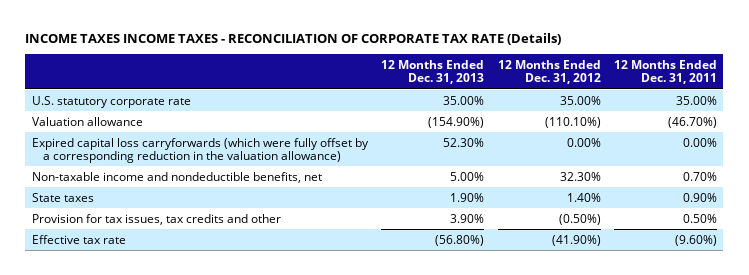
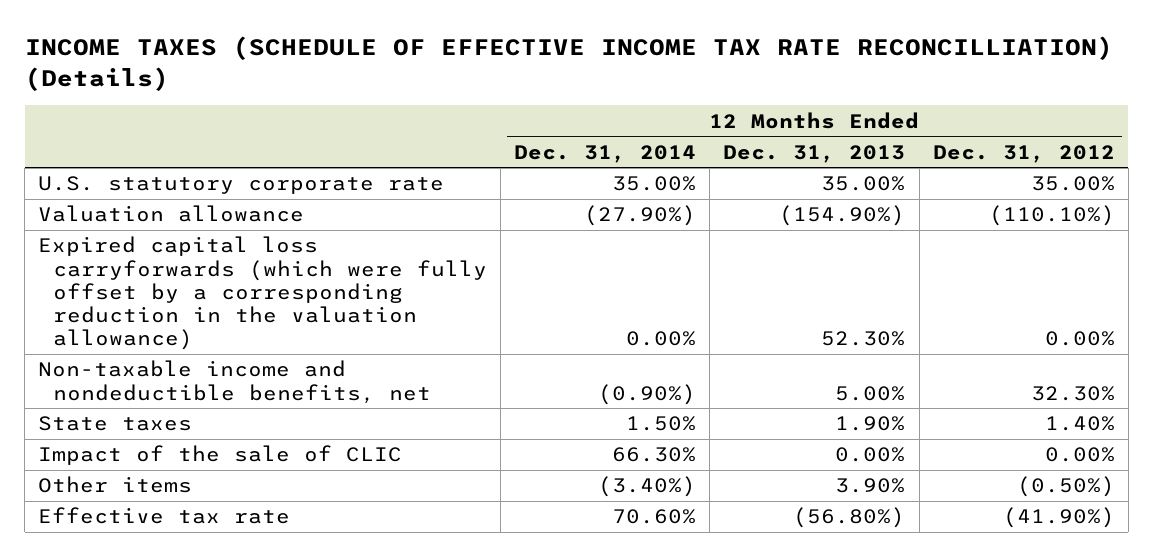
[25,32,562,45] INCOME TAXES INCOME TAXES - RECONCILIATION OF CORPORATE TAX RATE (Details) -> [24,36,1113,91] INCOME TAXES (SCHEDULE OF EFFECTIVE INCOME TAX RATE RECONCILLIATION) (Details)
[613,59,717,84] 12 Months Ended Dec. 31, 2011 -> none
none -> [514,144,697,163] Dec. 31, 2014
none -> [38,445,403,466] Impact of the sale of CLIC
[32,213,282,225] Provision for tax issues, tax credits and other -> [38,476,193,494] Other items

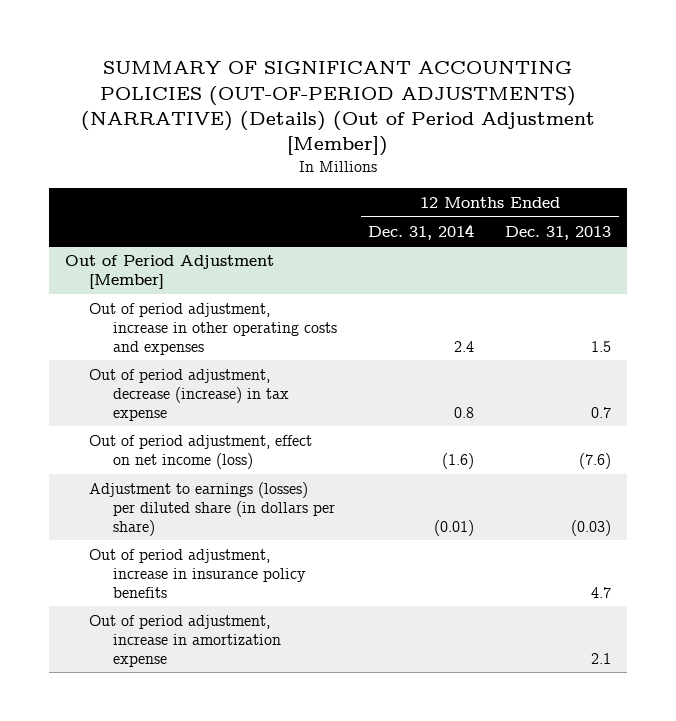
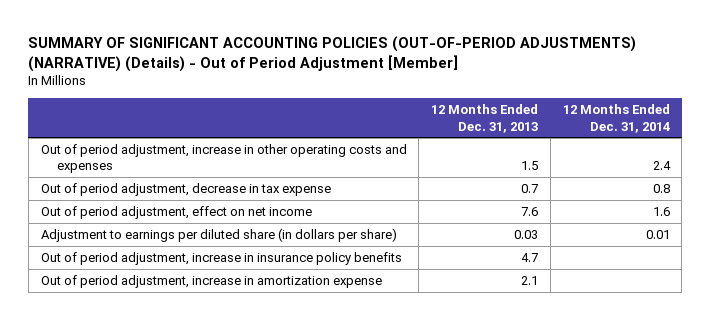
[80,61,595,156] SUMMARY OF SIGNIFICANT ACCOUNTING POLICIES (OUT-OF-PERIOD ADJUSTMENTS) (NARRATIVE) (Details) (Out of Period Adjustment [Member]) -> [28,36,637,73] SUMMARY OF SIGNIFICANT ACCOUNTING POLICIES (OUT-OF-PERIOD ADJUSTMENTS) (NARRATIVE) (Details) - Out of Period Adjustment [Member]
[64,254,274,289] Out of Period Adjustment [Member] -> none
[89,368,290,421] Out of period adjustment, decrease (increase) in tax expense -> [40,182,331,196] Out of period adjustment, decrease in tax expense
[89,434,313,469] Out of period adjustment, effect on net income (loss) -> [40,205,312,219] Out of period adjustment, effect on net income
[442,452,475,469] (1.6) -> [652,206,670,216] 1.6
[579,452,612,469] (7.6) -> [521,206,539,216] 7.6
[89,481,336,536] Adjustment to earnings (losses) per diluted share (in dollars per share) -> [40,227,397,242] Adjustment to earnings per diluted share (in dollars per share)
[434,519,475,536] (0.01) -> [645,229,670,239] 0.01
[571,519,612,536] (0.03) -> [514,229,539,239] 0.03

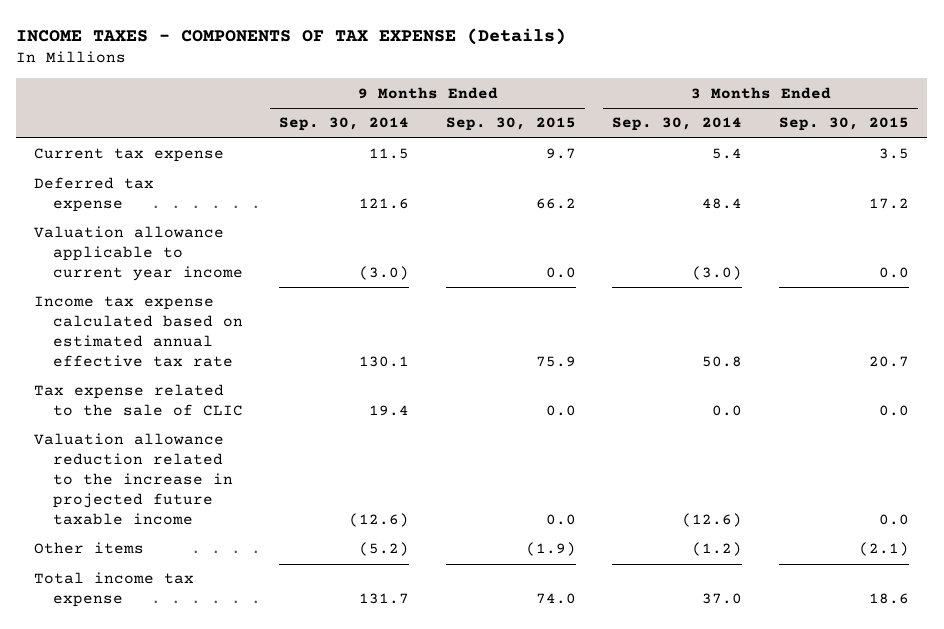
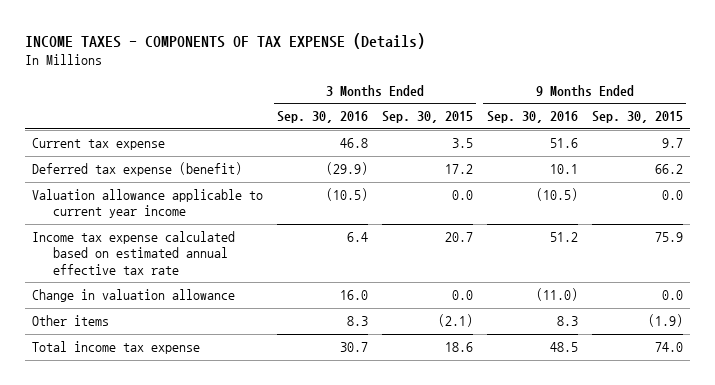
[279,117,410,132] Sep. 30, 2014 -> none
[612,117,743,132] Sep. 30, 2014 -> none
none -> [277,111,369,124] Sep. 30, 2016
none -> [486,111,578,124] Sep. 30, 2016
[34,177,155,213] Deferred tax expense -> [32,162,243,177] Deferred tax expense (benefit)
[34,384,243,417] Tax expense related to the sale of CLIC -> none
[34,433,233,525] Valuation allowance reduction related to the increase in projected future taxable income -> none
none -> [32,289,236,303] Change in valuation allowance

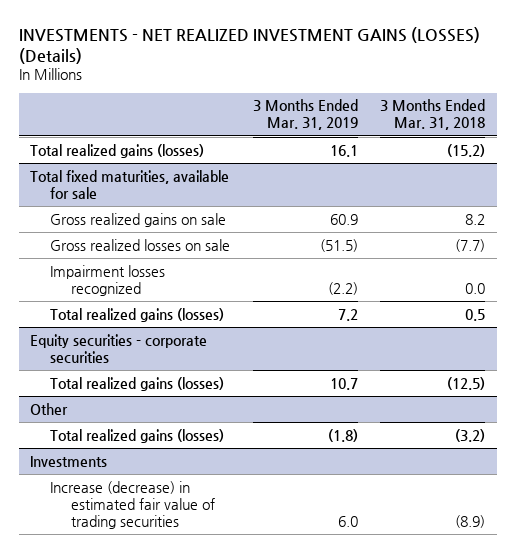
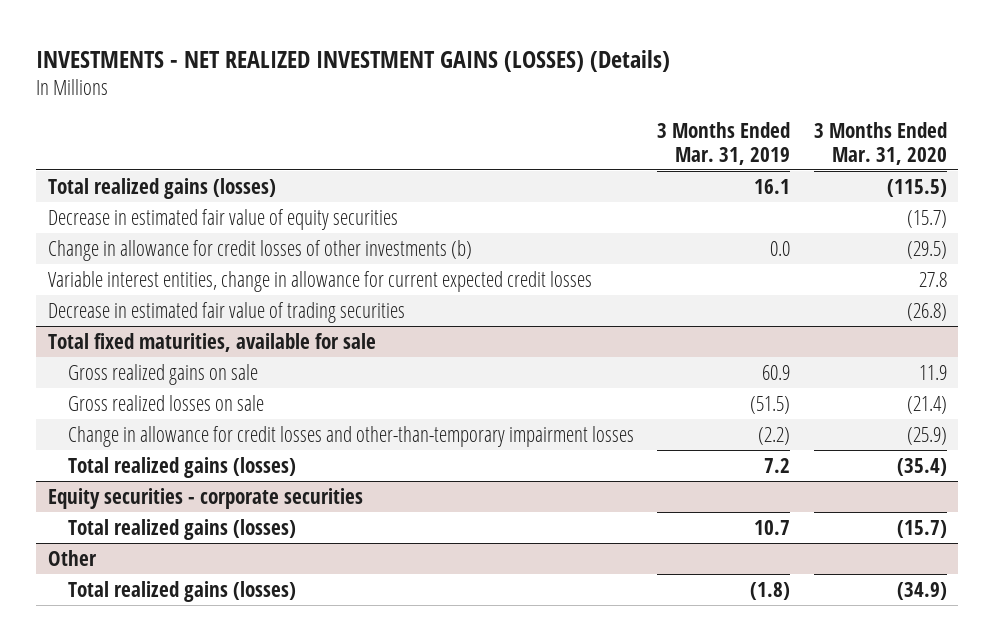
[380,99,486,131] 3 Months Ended Mar. 31, 2018 -> none
none -> [813,122,947,165] 3 Months Ended Mar. 31, 2020
none -> [47,208,398,230] Decrease in estimated fair value of equity securities
none -> [47,239,472,261] Change in allowance for credit losses of other investments (b)
none -> [47,270,592,292] Variable interest entities, change in allowance for current expected credit losses
none -> [47,301,405,323] Decrease in estimated fair value of trading securities
[50,264,166,296] Impairment losses recognized -> [67,425,634,447] Change in allowance for credit losses and other-than-temporary impairment losses
[30,455,108,467] Investments -> none
[50,480,215,530] Increase (decrease) in estimated fair value of trading securities -> none

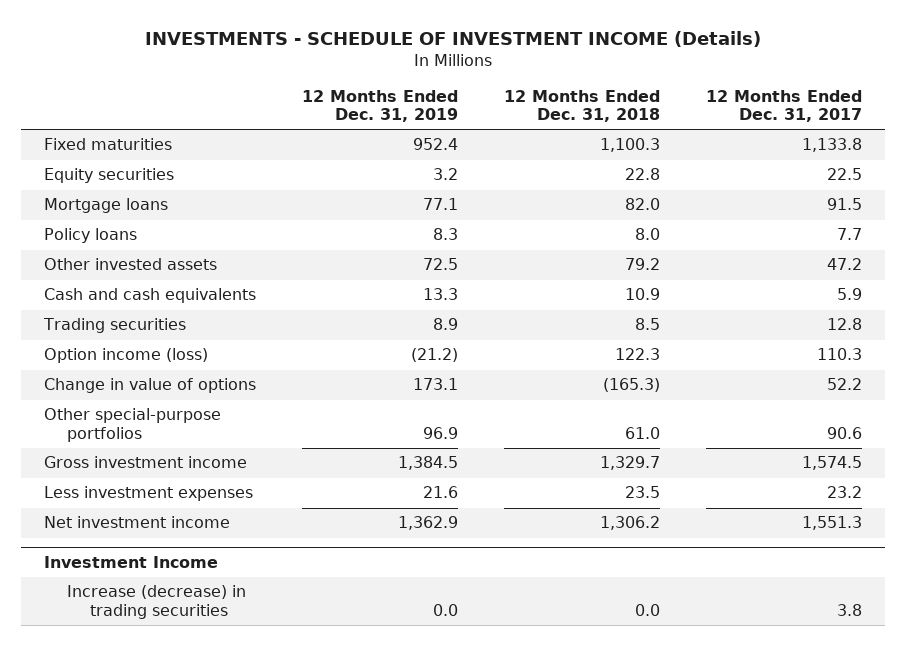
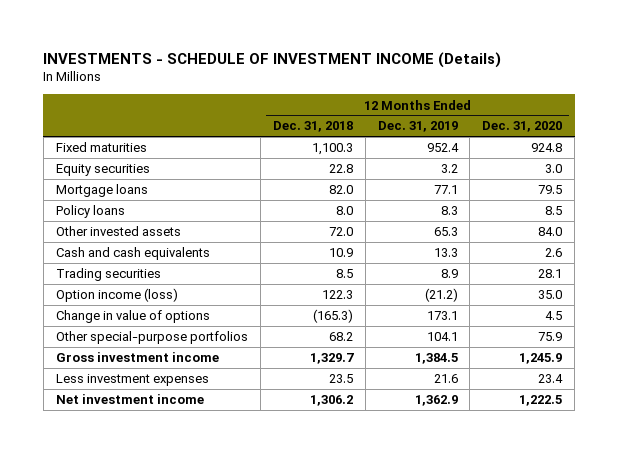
[706,89,863,122] 12 Months Ended Dec. 31, 2017 -> none
none -> [482,121,563,133] Dec. 31, 2020
[423,258,459,271] 72.5 -> [433,227,458,237] 65.3
[625,258,661,271] 79.2 -> [328,227,353,237] 72.0
[423,426,459,439] 96.9 -> [426,332,458,342] 104.1
[625,426,661,439] 61.0 -> [328,332,353,342] 68.2
[44,555,219,568] Investment Income -> none
[67,585,247,619] Increase (decrease) in trading securities -> none

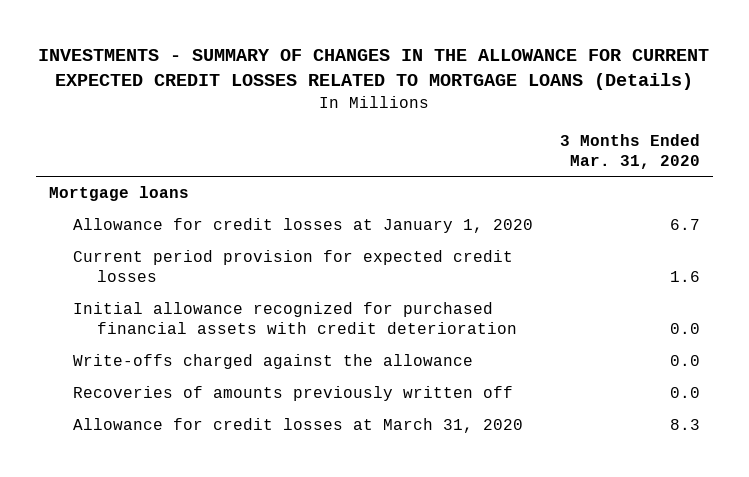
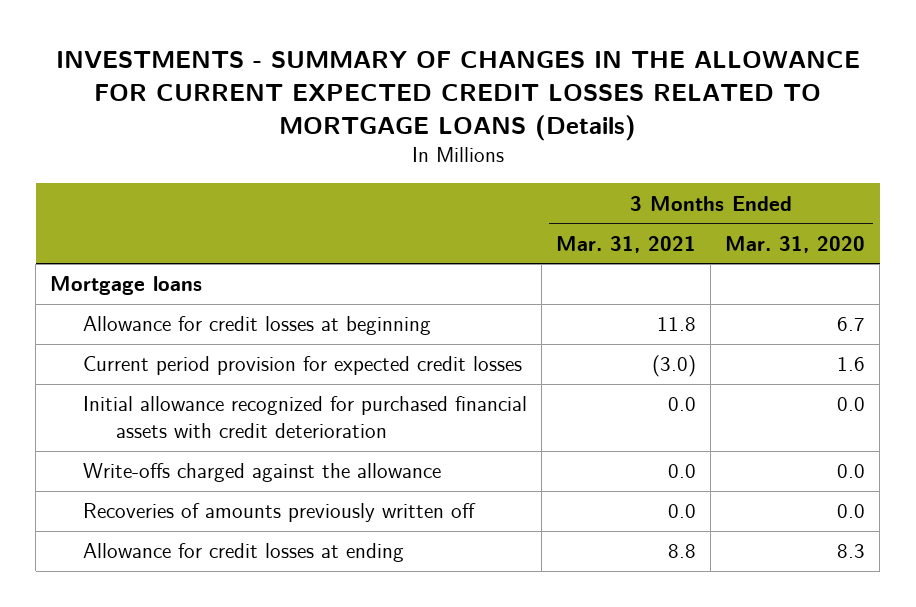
none -> [556,235,697,253] Mar. 31, 2021
[73,218,534,234] Allowance for credit losses at January 1, 2020 -> [83,316,432,336] Allowance for credit losses at beginning
[73,418,524,434] Allowance for credit losses at March 31, 2020 -> [83,543,405,563] Allowance for credit losses at ending

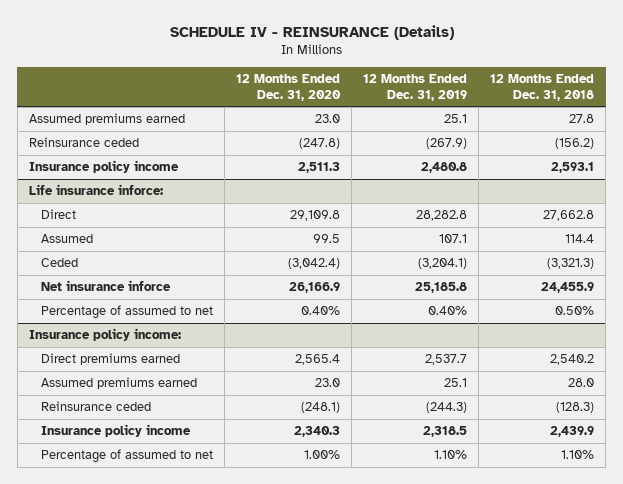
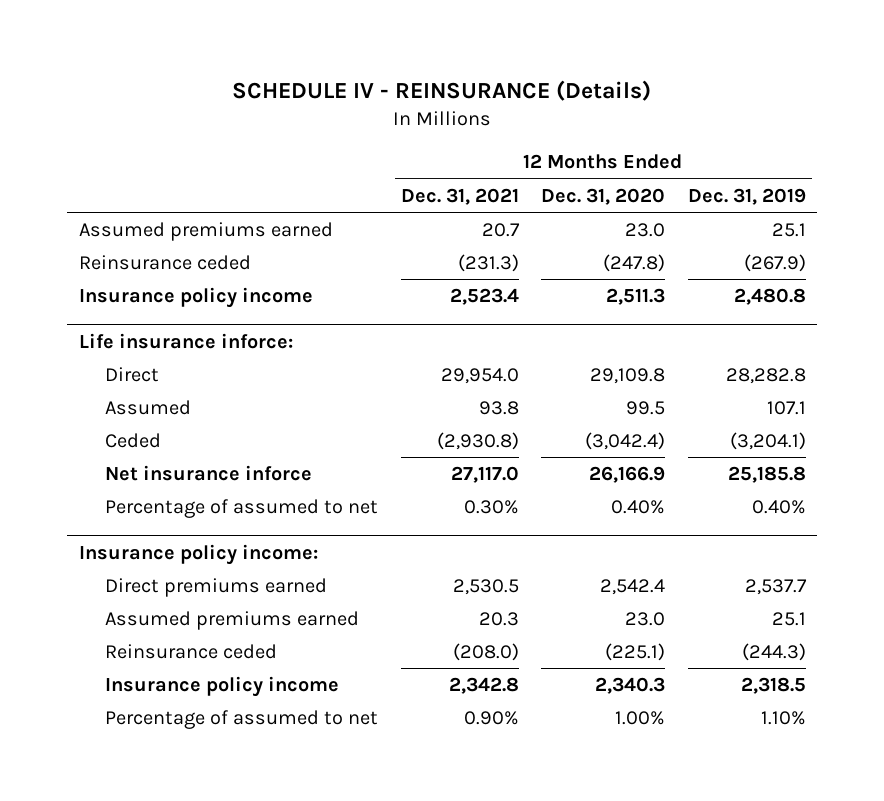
[490,74,595,101] 12 Months Ended Dec. 31, 2018 -> none
none -> [400,187,519,205] Dec. 31, 2021
[295,354,341,366] 2,565.4 -> [600,579,666,596] 2,542.4
[301,402,341,414] (248.1) -> [605,643,666,662] (225.1)

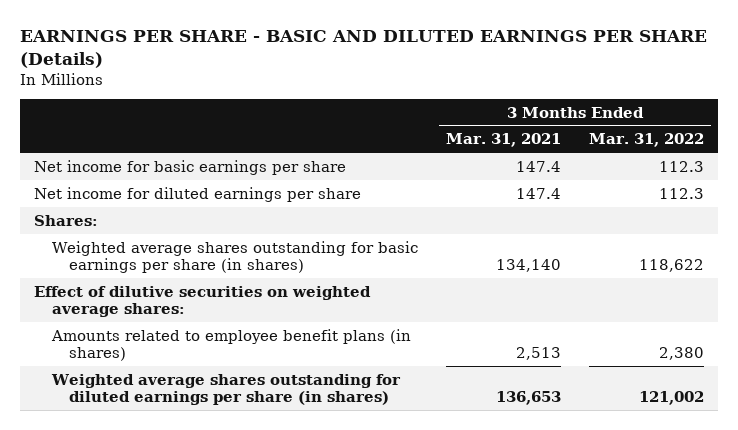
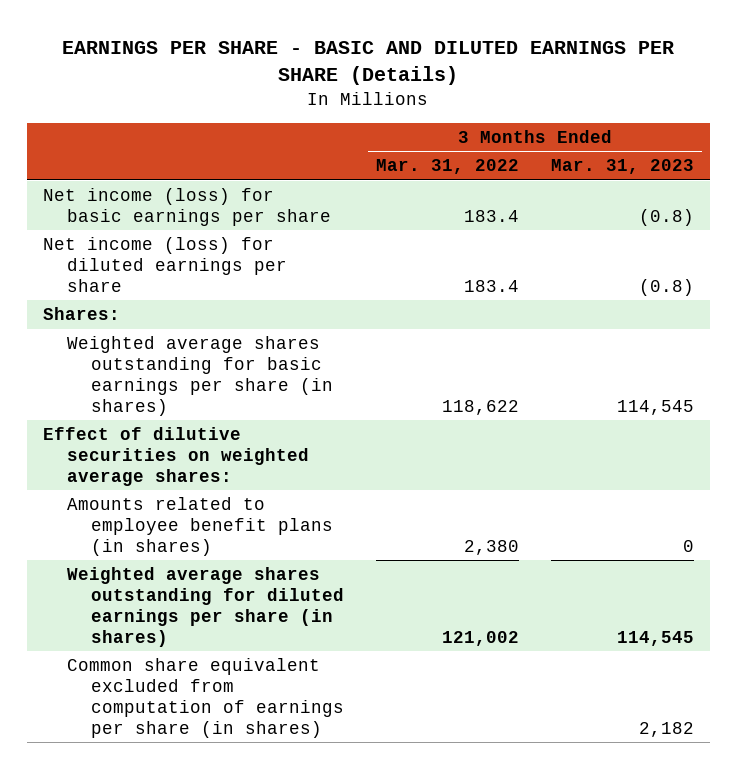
[445,133,561,148] Mar. 31, 2021 -> none
none -> [550,159,694,175] Mar. 31, 2023
[34,159,347,175] Net income for basic earnings per share -> [42,188,331,227] Net income (loss) for basic earnings per share
[658,160,704,172] 112.3 -> [463,210,519,223] 183.4
[34,186,362,202] Net income for diluted earnings per share -> [42,237,287,292] Net income (loss) for diluted earnings per share
[658,187,704,199] 112.3 -> [463,279,519,292] 183.4
none -> [66,658,344,738] Common share equivalent excluded from computation of earnings per share (in shares)

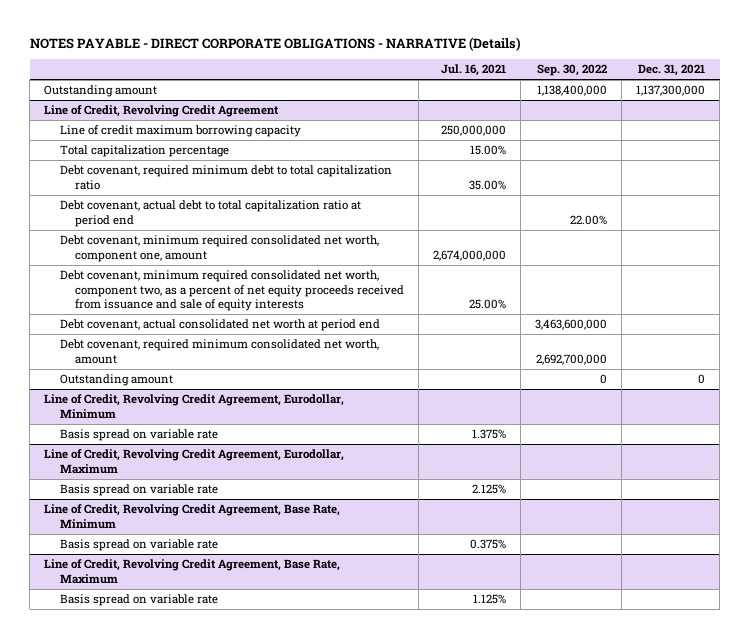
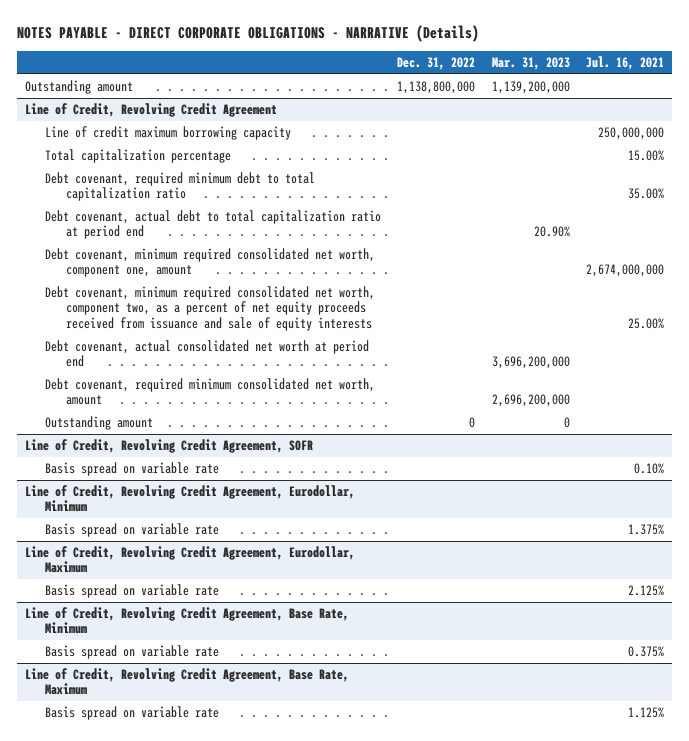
[537,64,608,77] Sep. 30, 2022 -> none
[638,64,706,77] Dec. 31, 2021 -> none
none -> [397,57,476,71] Dec. 31, 2022
none -> [491,57,570,71] Mar. 31, 2023
none -> [25,439,314,454] Line of Credit, Revolving Credit Agreement, SOFR
none -> [45,462,220,477] Basis spread on variable rate

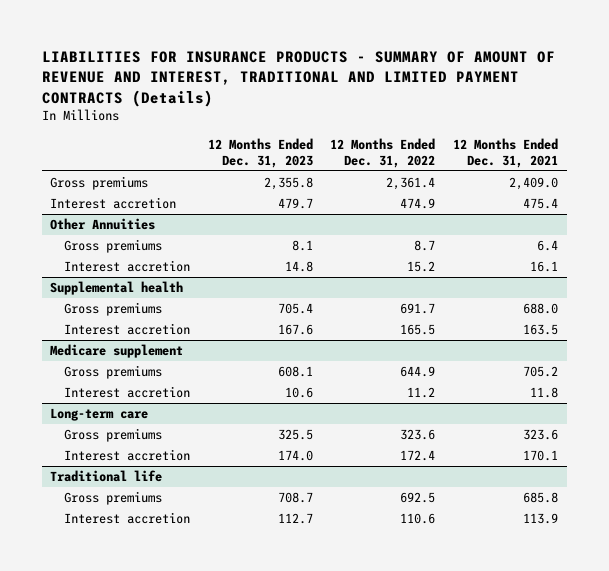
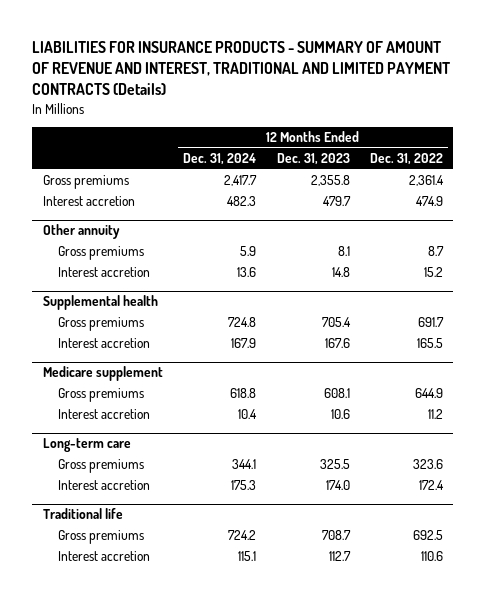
[453,137,559,168] 12 Months Ended Dec. 31, 2021 -> none
none -> [183,153,257,166] Dec. 31, 2024
[50,218,156,231] Other Annuities -> [42,224,120,240] Other annuity

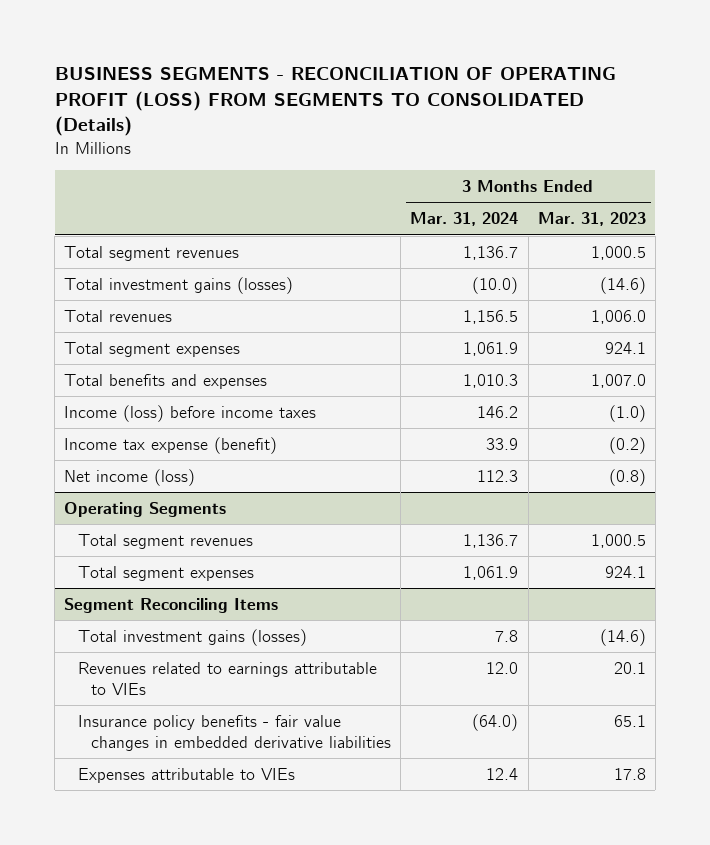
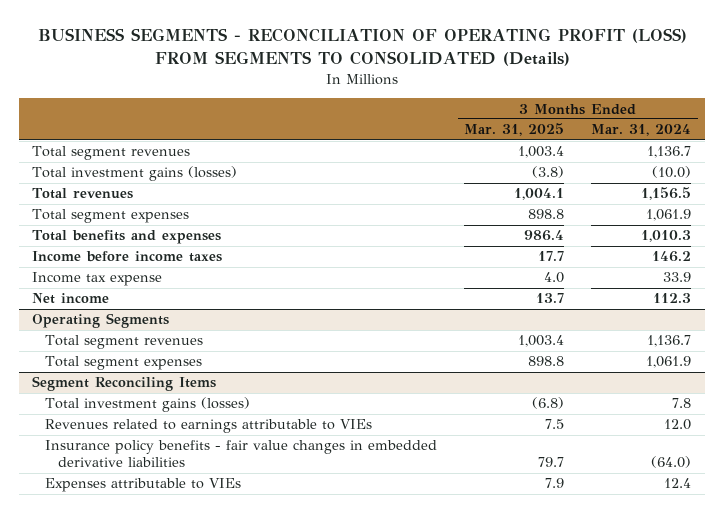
[537,212,646,227] Mar. 31, 2023 -> none
none -> [464,123,565,137] Mar. 31, 2025
[64,404,317,422] Income (loss) before income taxes -> [32,251,223,263] Income before income taxes
[64,436,278,454] Income tax expense (benefit) -> [32,272,163,287] Income tax expense
[64,468,196,486] Net income (loss) -> [32,293,110,305] Net income

